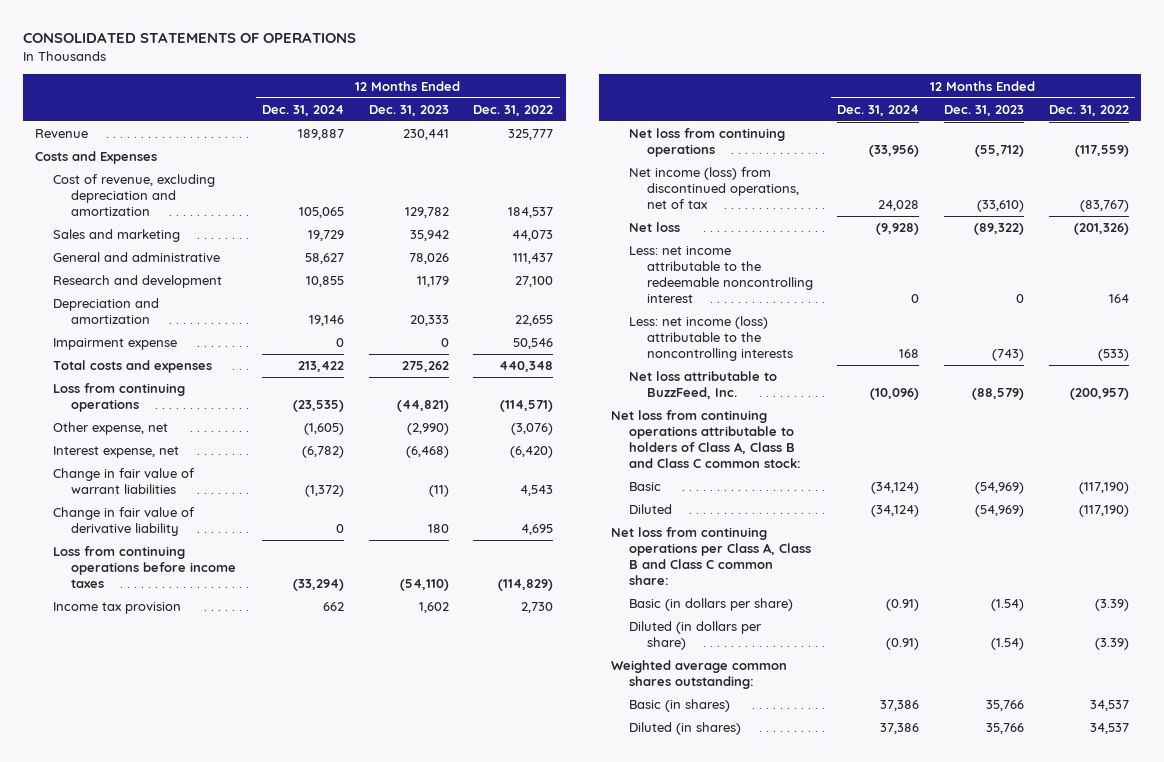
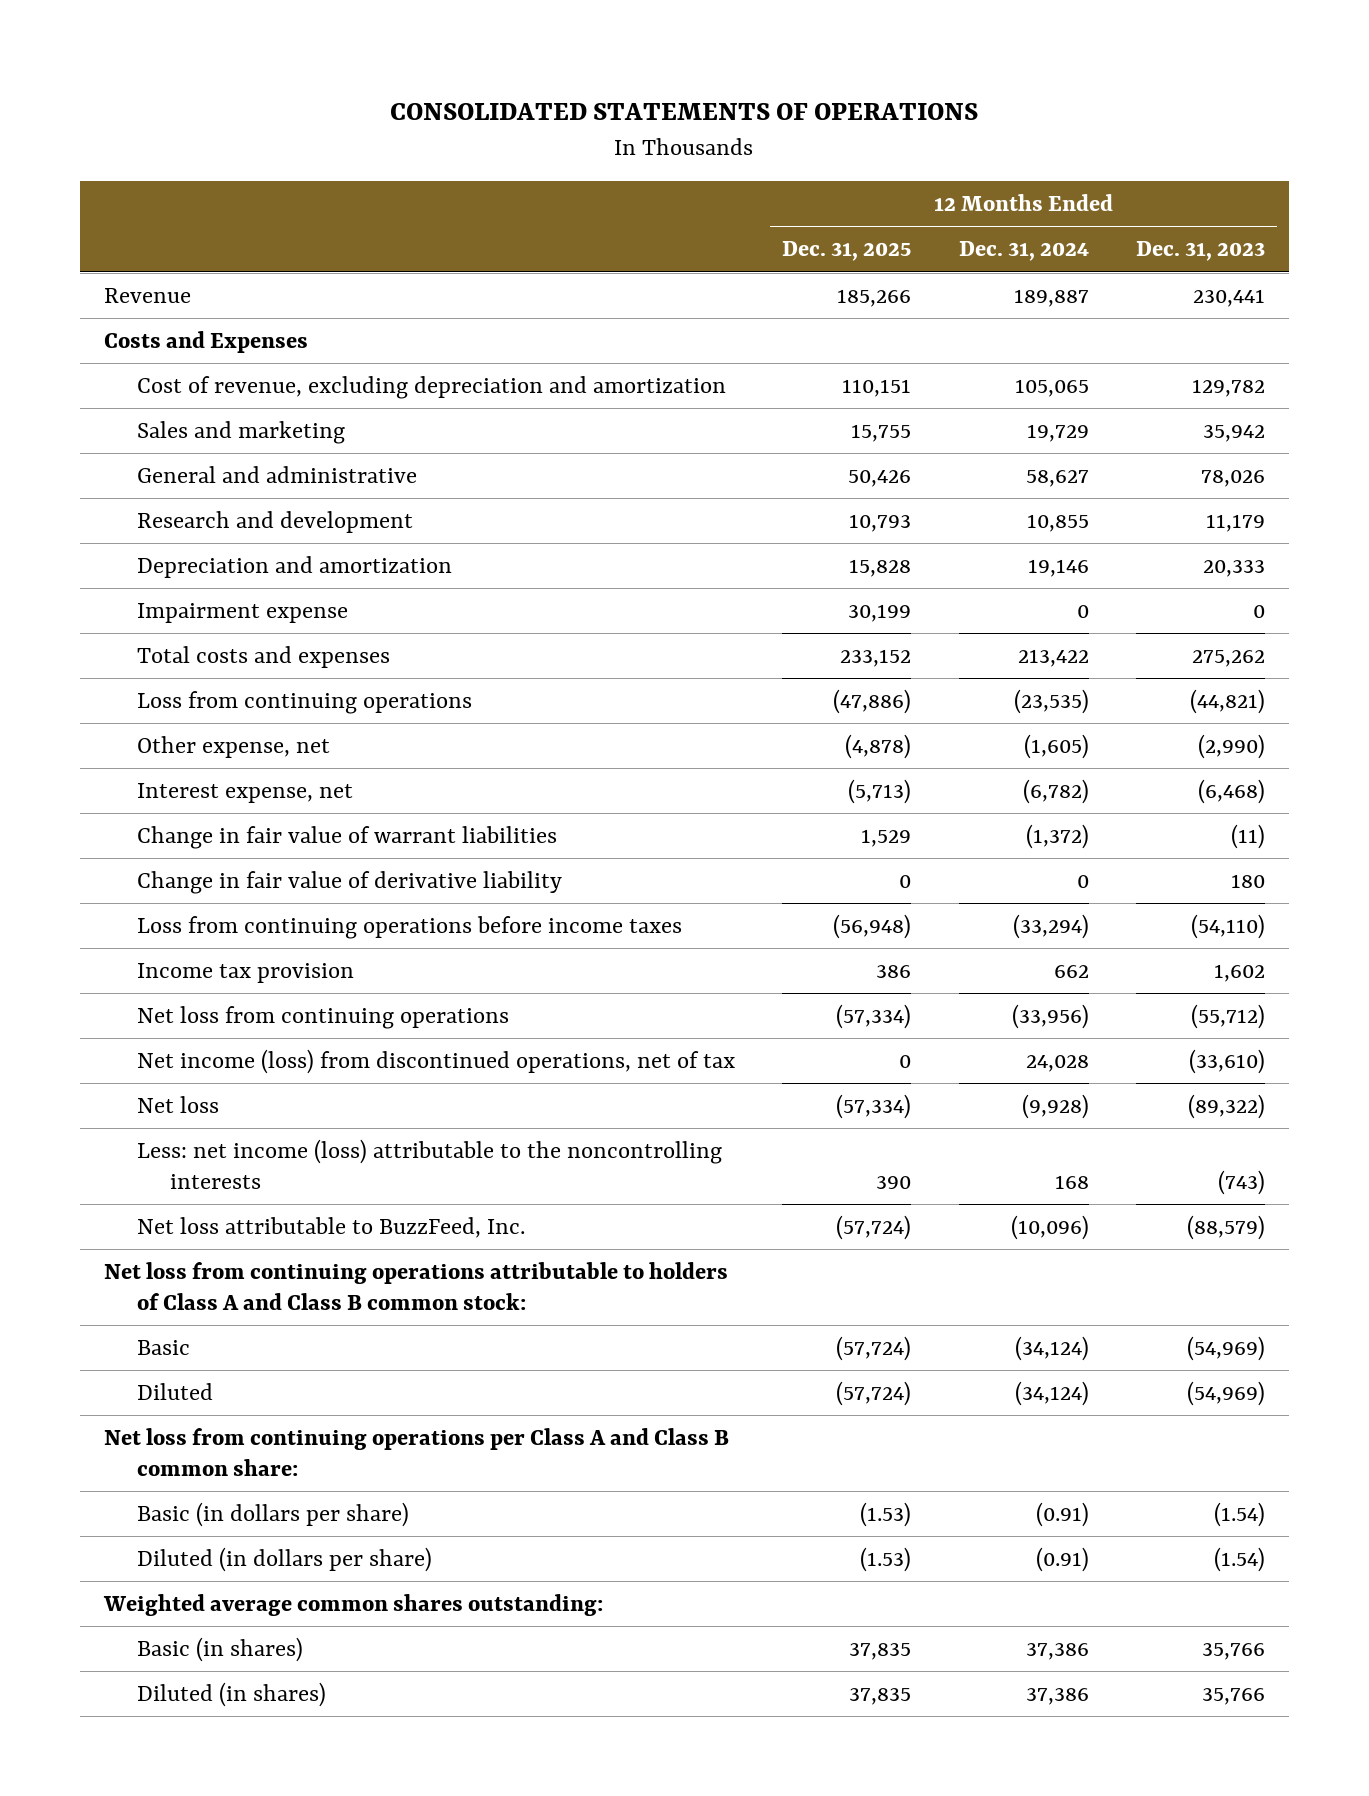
[473,104,554,116] Dec. 31, 2022 -> none
none -> [782,241,912,262] Dec. 31, 2025
[628,246,813,303] Less: net income attributable to the redeemable noncontrolling interest -> none
[611,410,801,468] Net loss from continuing operations attributable to holders of Class A, Class B and Class C common stock: -> [103,1262,728,1310] Net loss from continuing operations attributable to holders of Class A and Class B common stock:
[611,527,811,585] Net loss from continuing operations per Class A, Class B and Class C common share: -> [103,1428,729,1476] Net loss from continuing operations per Class A and Class B common share:

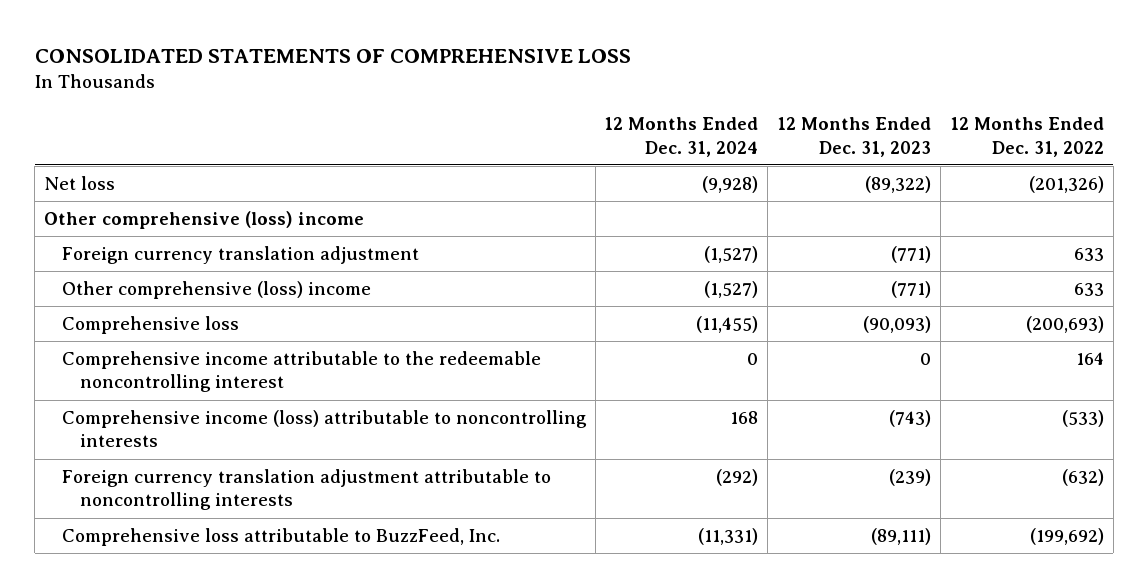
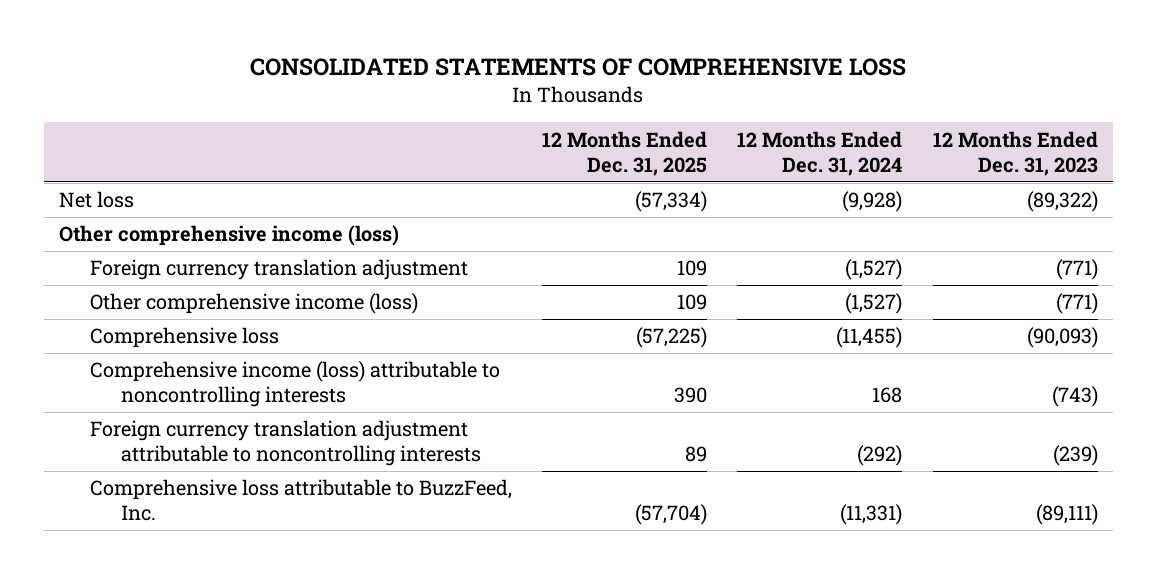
[949,117,1104,157] 12 Months Ended Dec. 31, 2022 -> none
none -> [542,130,708,176] 12 Months Ended Dec. 31, 2025
[43,210,364,229] Other comprehensive (loss) income -> [59,225,400,247] Other comprehensive income (loss)
[61,280,371,299] Other comprehensive (loss) income -> [89,293,418,315] Other comprehensive income (loss)
[61,350,541,393] Comprehensive income attributable to the redeemable noncontrolling interest -> none

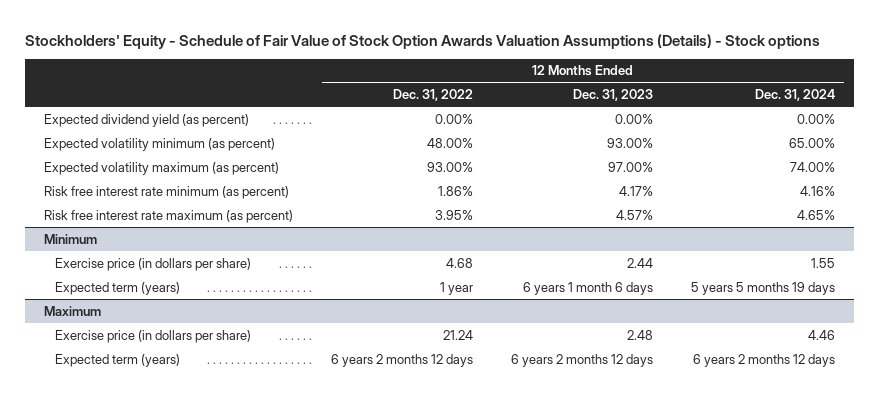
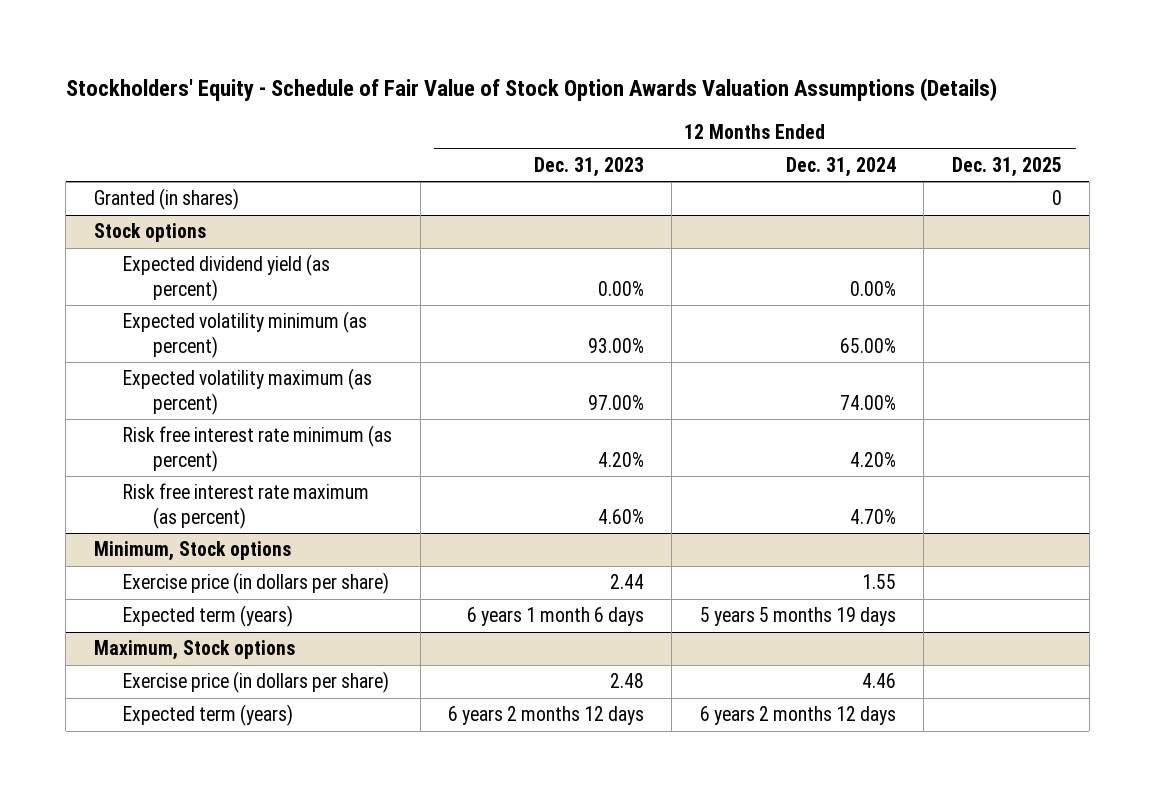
[25,33,821,49] Stockholders' Equity - Schedule of Fair Value of Stock Option Awards Valuation Assumptions (Details) - Stock options -> [65,78,997,102] Stockholders' Equity - Schedule of Fair Value of Stock Option Awards Valuation Assumptions (Details)
[393,88,474,101] Dec. 31, 2022 -> none
none -> [951,156,1062,177] Dec. 31, 2025
none -> [93,188,239,211] Granted (in shares)
none -> [93,223,206,243] Stock options
[44,233,98,244] Minimum -> none
[618,185,653,196] 4.17% -> [598,451,645,467] 4.20%
[799,185,835,196] 4.16% -> [849,451,896,467] 4.20%
[615,209,653,220] 4.57% -> [598,508,645,524] 4.60%
[796,209,835,220] 4.65% -> [849,508,896,524] 4.70%
none -> [93,541,291,562] Minimum, Stock options
[44,305,102,316] Maximum -> none
none -> [93,640,295,661] Maximum, Stock options

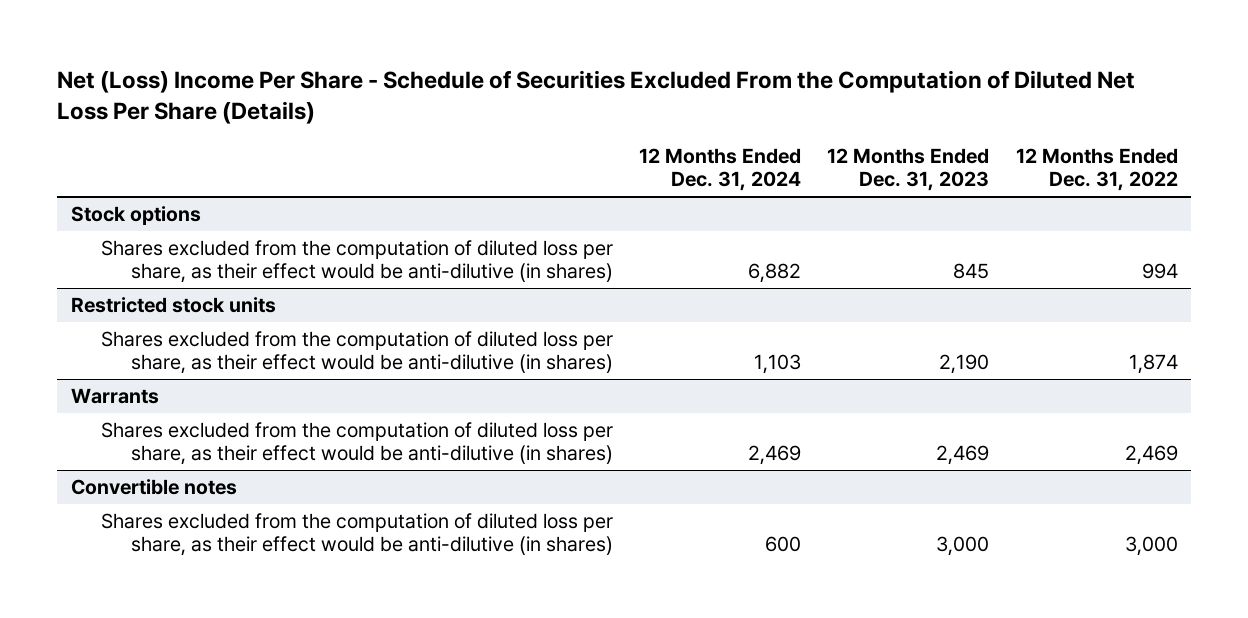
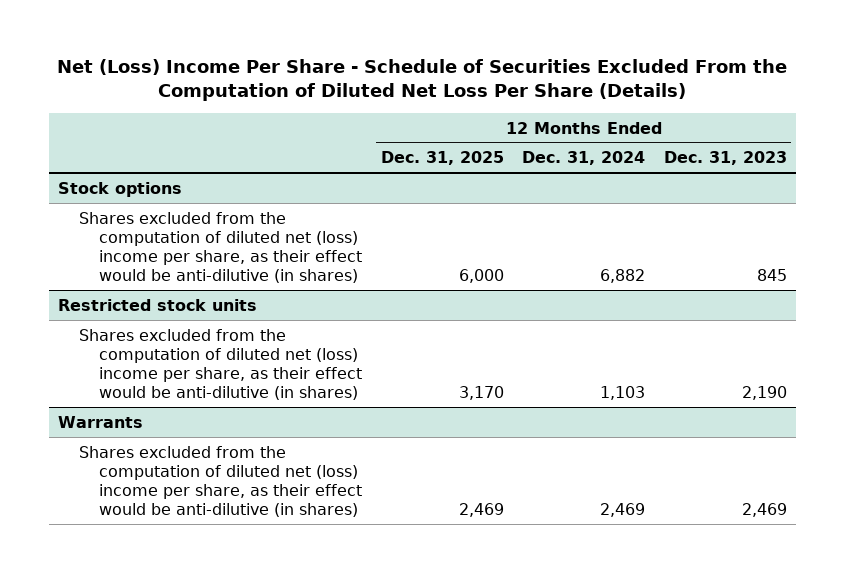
[1015,147,1178,191] 12 Months Ended Dec. 31, 2022 -> none
none -> [380,151,504,166] Dec. 31, 2025
[100,240,613,284] Shares excluded from the computation of diluted loss per share, as their effect would be anti-dilutive (in shares) -> [78,211,363,284] Shares excluded from the computation of diluted net (loss) income per share, as their effect would be anti-dilutive (in shares)
[100,331,613,375] Shares excluded from the computation of diluted loss per share, as their effect would be anti-dilutive (in shares) -> [78,328,363,401] Shares excluded from the computation of diluted net (loss) income per share, as their effect would be anti-dilutive (in shares)
[70,479,237,496] Convertible notes -> none
[100,513,613,557] Shares excluded from the computation of diluted loss per share, as their effect would be anti-dilutive (in shares) -> none
[100,422,613,466] Shares excluded from the computation of diluted loss per share, as their effect would be anti-dilutive (in shares) -> [78,445,363,518] Shares excluded from the computation of diluted net (loss) income per share, as their effect would be anti-dilutive (in shares)

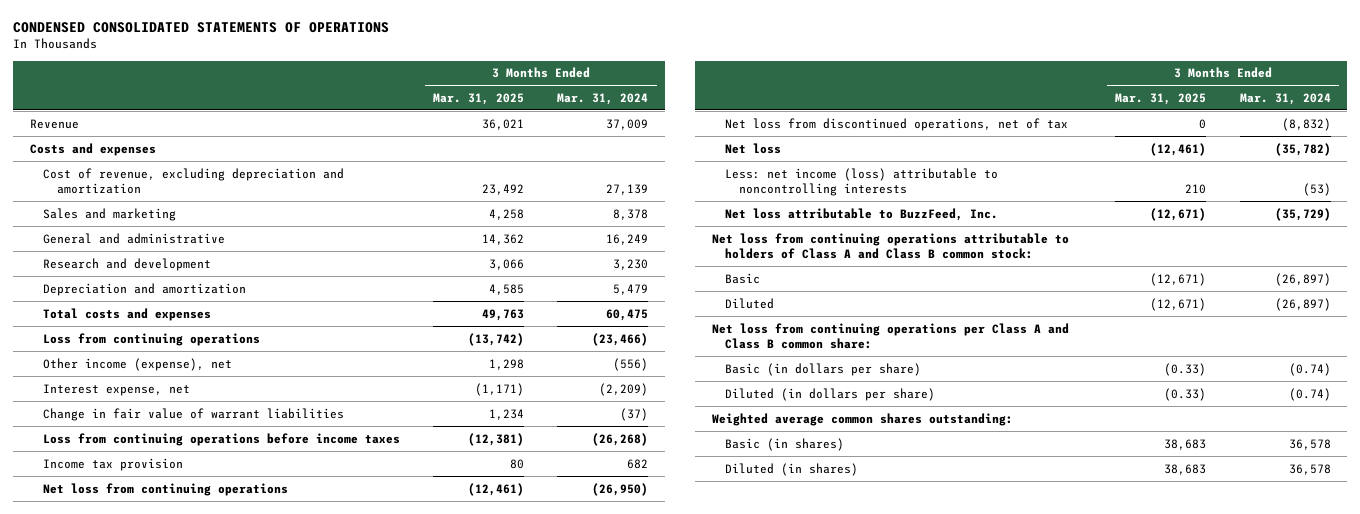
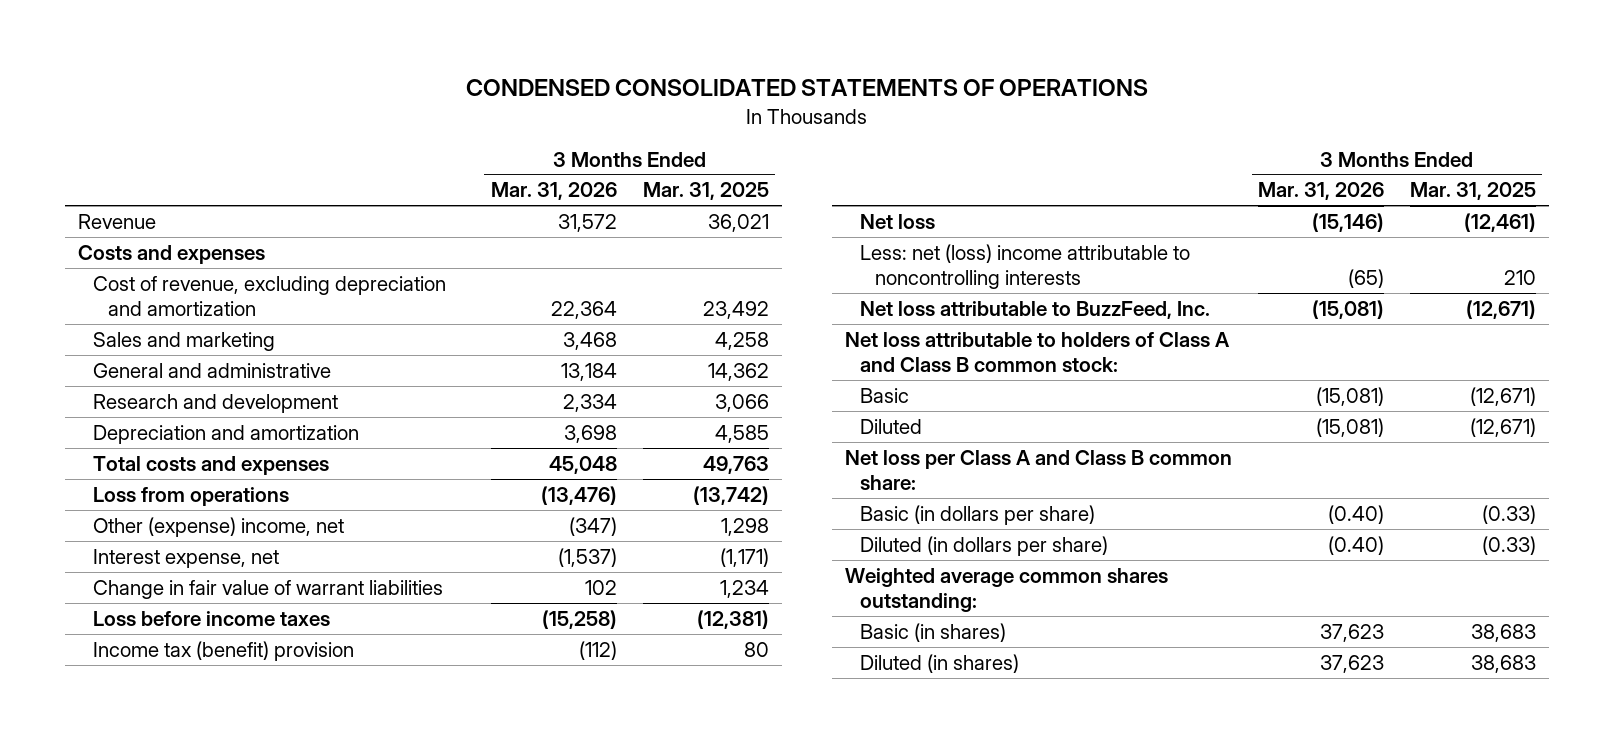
[557,92,649,105] Mar. 31, 2024 -> none
none -> [490,182,617,201] Mar. 31, 2026
[43,332,261,346] Loss from continuing operations -> [92,486,289,506] Loss from operations
[43,357,233,371] Other income (expense), net -> [92,516,344,537] Other (expense) income, net
[43,482,289,496] Net loss from continuing operations -> none
[725,117,1069,131] Net loss from discontinued operations, net of tax -> none
[43,432,401,446] Loss from continuing operations before income taxes -> [92,610,330,626] Loss before income taxes
[43,457,184,471] Income tax provision -> [92,640,354,661] Income tax (benefit) provision
[725,167,999,197] Less: net income (loss) attributable to noncontrolling interests -> [860,243,1191,290] Less: net (loss) income attributable to noncontrolling interests
[711,232,1069,260] Net loss from continuing operations attributable to holders of Class A and Class B common stock: -> [845,331,1231,373] Net loss attributable to holders of Class A and Class B common stock:
[711,322,1069,350] Net loss from continuing operations per Class A and Class B common share: -> [845,449,1233,491] Net loss per Class A and Class B common share:

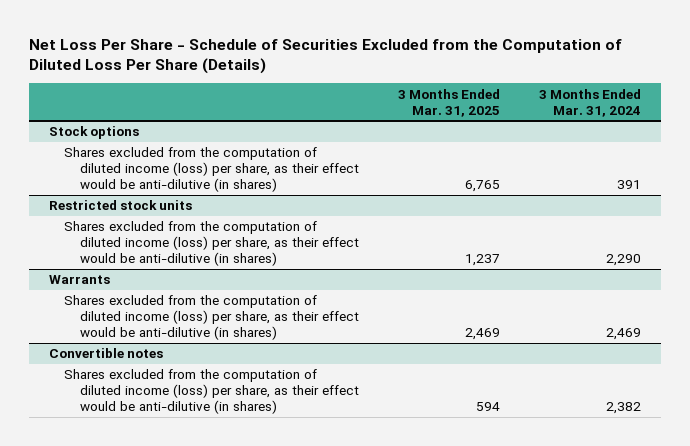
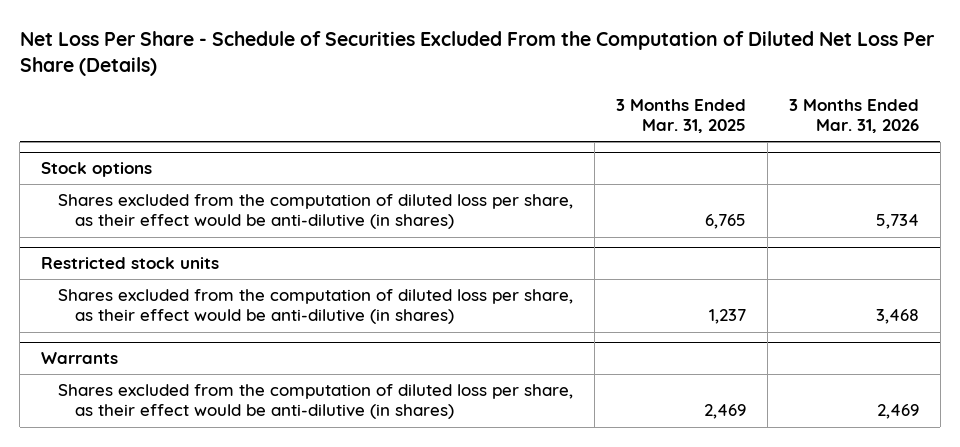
[28,38,622,75] Net Loss Per Share - Schedule of Securities Excluded from the Computation of Diluted Loss Per Share (Details) -> [19,30,935,76] Net Loss Per Share - Schedule of Securities Excluded From the Computation of Diluted Net Loss Per Share (Details)
[539,88,642,117] 3 Months Ended Mar. 31, 2024 -> none
none -> [788,98,919,134] 3 Months Ended Mar. 31, 2026
[64,147,359,192] Shares excluded from the computation of diluted income (loss) per share, as their effect would be anti-dilutive (in shares) -> [58,194,574,230] Shares excluded from the computation of diluted loss per share, as their effect would be anti-dilutive (in shares)
[64,221,359,266] Shares excluded from the computation of diluted income (loss) per share, as their effect would be anti-dilutive (in shares) -> [58,289,574,325] Shares excluded from the computation of diluted loss per share, as their effect would be anti-dilutive (in shares)
[48,348,163,359] Convertible notes -> none
[64,369,359,414] Shares excluded from the computation of diluted income (loss) per share, as their effect would be anti-dilutive (in shares) -> none
[64,295,359,340] Shares excluded from the computation of diluted income (loss) per share, as their effect would be anti-dilutive (in shares) -> [58,384,574,420] Shares excluded from the computation of diluted loss per share, as their effect would be anti-dilutive (in shares)

